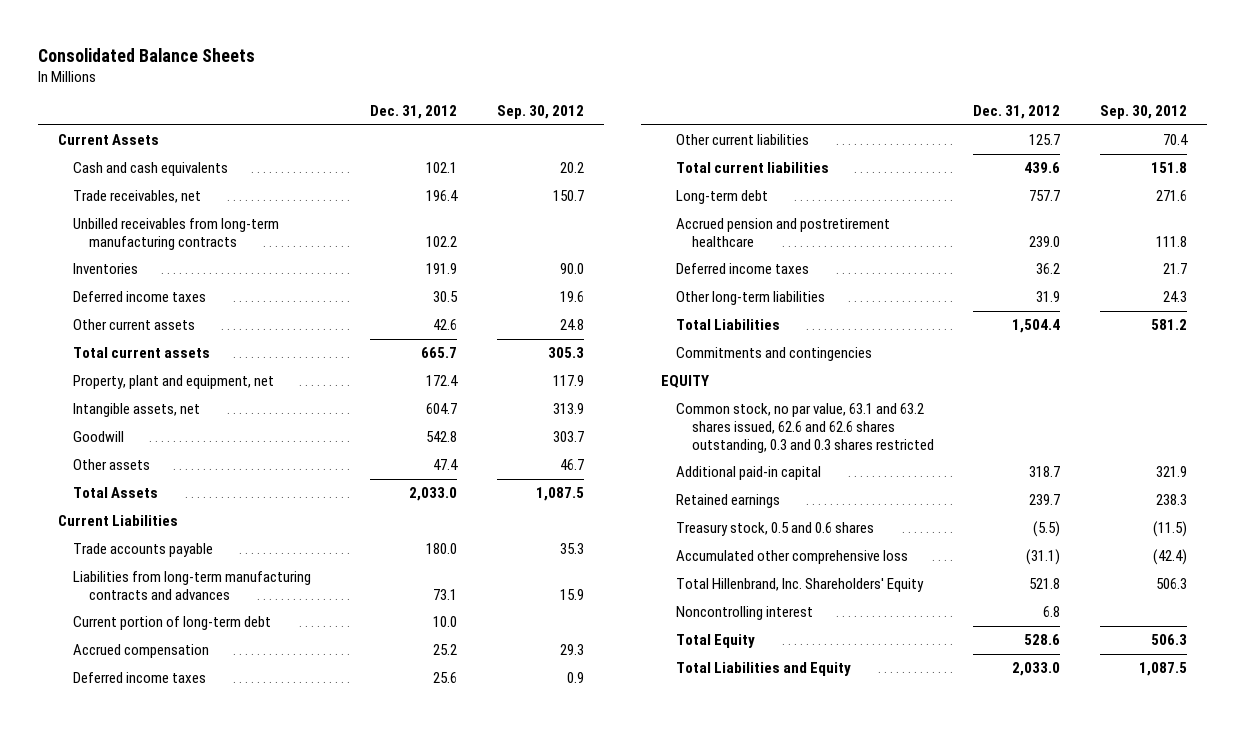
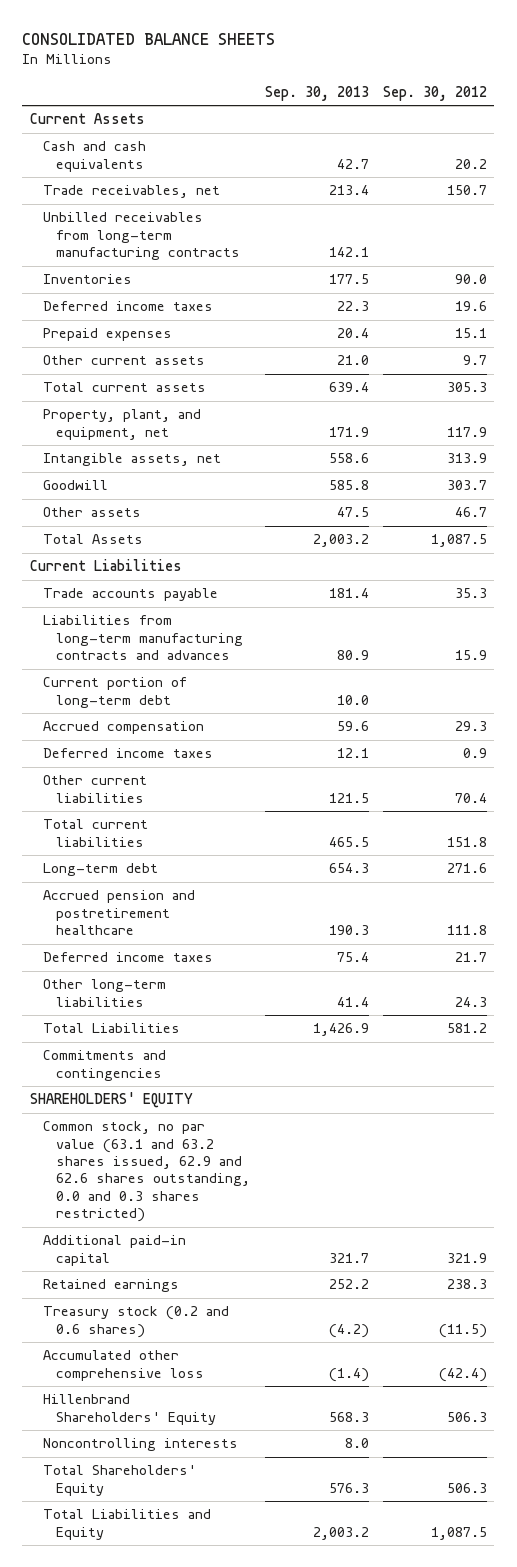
[38,47,256,62] Consolidated Balance Sheets -> [22,32,276,45] CONSOLIDATED BALANCE SHEETS
[370,105,458,120] Dec. 31, 2012 -> none
none -> [264,85,369,101] Sep. 30, 2013
none -> [43,328,173,342] Prepaid expenses
[559,319,584,331] 24.8 -> [463,355,488,366] 9.7
[73,375,275,390] Property, plant and equipment, net -> [43,409,202,440] Property, plant, and equipment, net
[661,375,710,389] EQUITY -> [29,1092,193,1109] SHAREHOLDERS' EQUITY
[676,403,934,453] Common stock, no par value, 63.1 and 63.2 shares issued, 62.6 and 62.6 shares outstanding, 0.3 and 0.3 shares restricted -> [43,1121,251,1223] Common stock, no par value (63.1 and 63.2 shares issued, 62.9 and 62.6 shares outstanding, 0.0 and 0.3 shares restricted)
[676,522,875,537] Treasury stock, 0.5 and 0.6 shares -> [43,1306,230,1338] Treasury stock (0.2 and 0.6 shares)
[676,578,925,593] Total Hillenbrand, Inc. Shareholders' Equity -> [43,1394,217,1425] Hillenbrand Shareholders' Equity
[676,606,814,621] Noncontrolling interest -> [43,1438,239,1452] Noncontrolling interests
[676,634,756,649] Total Equity -> [43,1465,197,1496] Total Shareholders' Equity

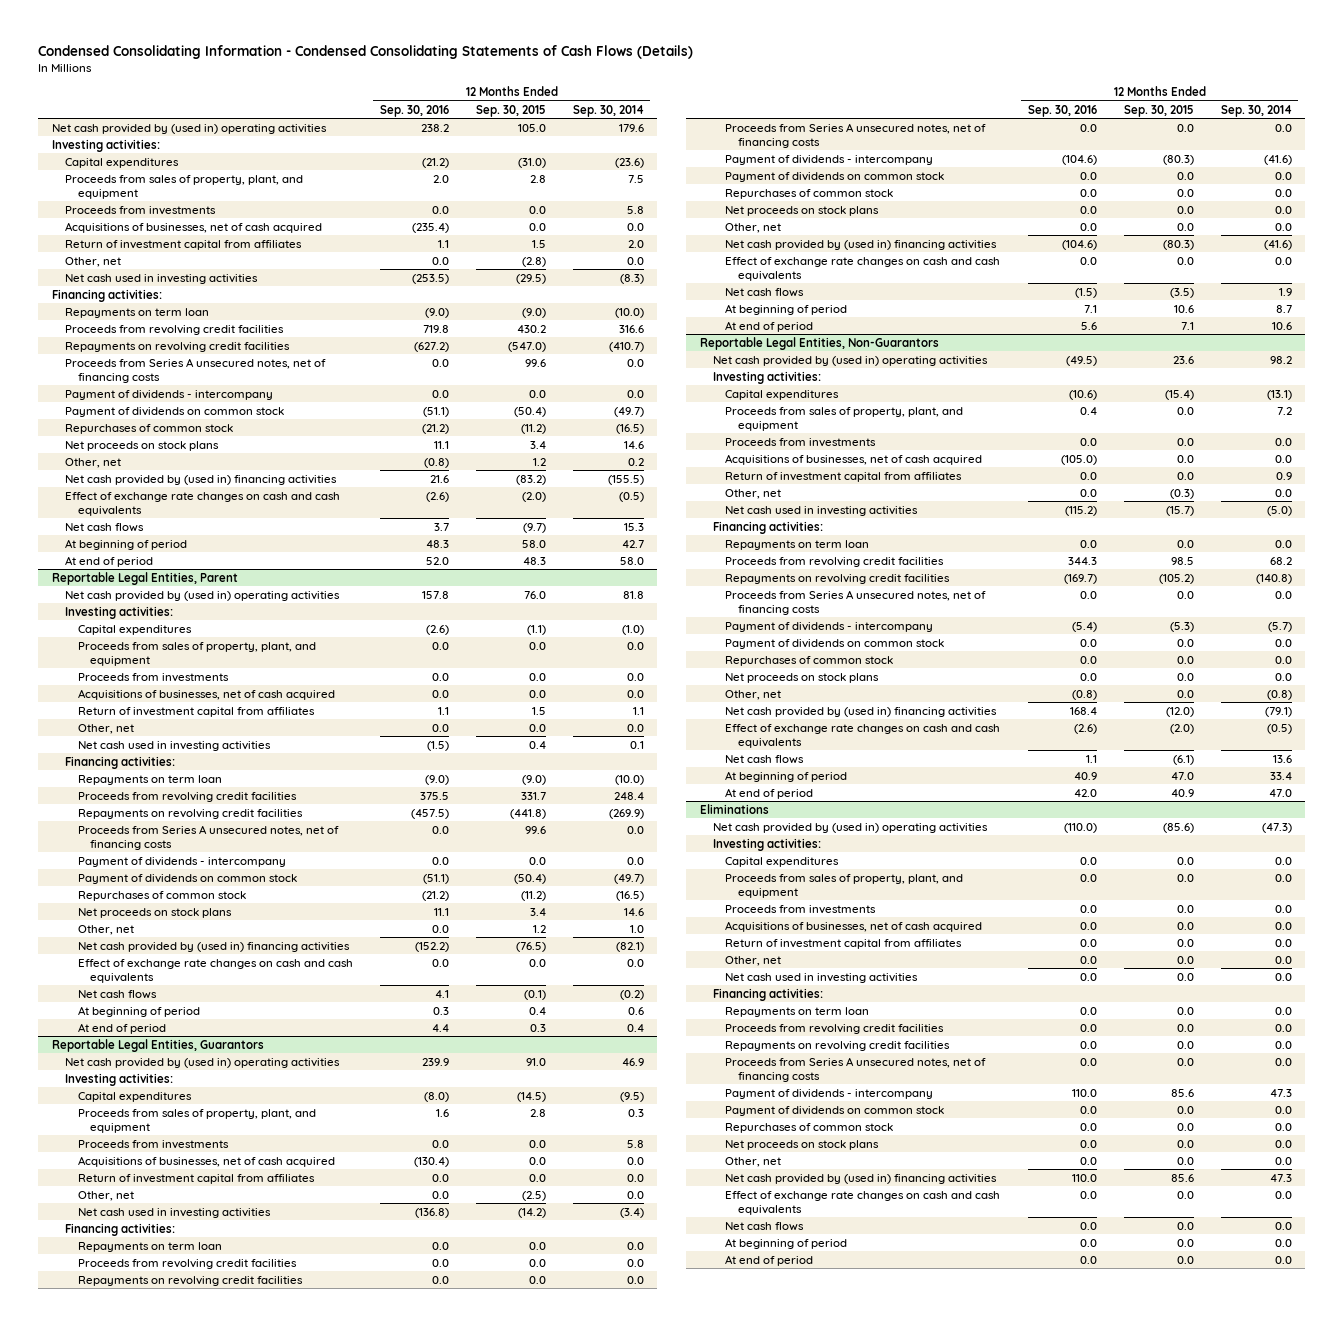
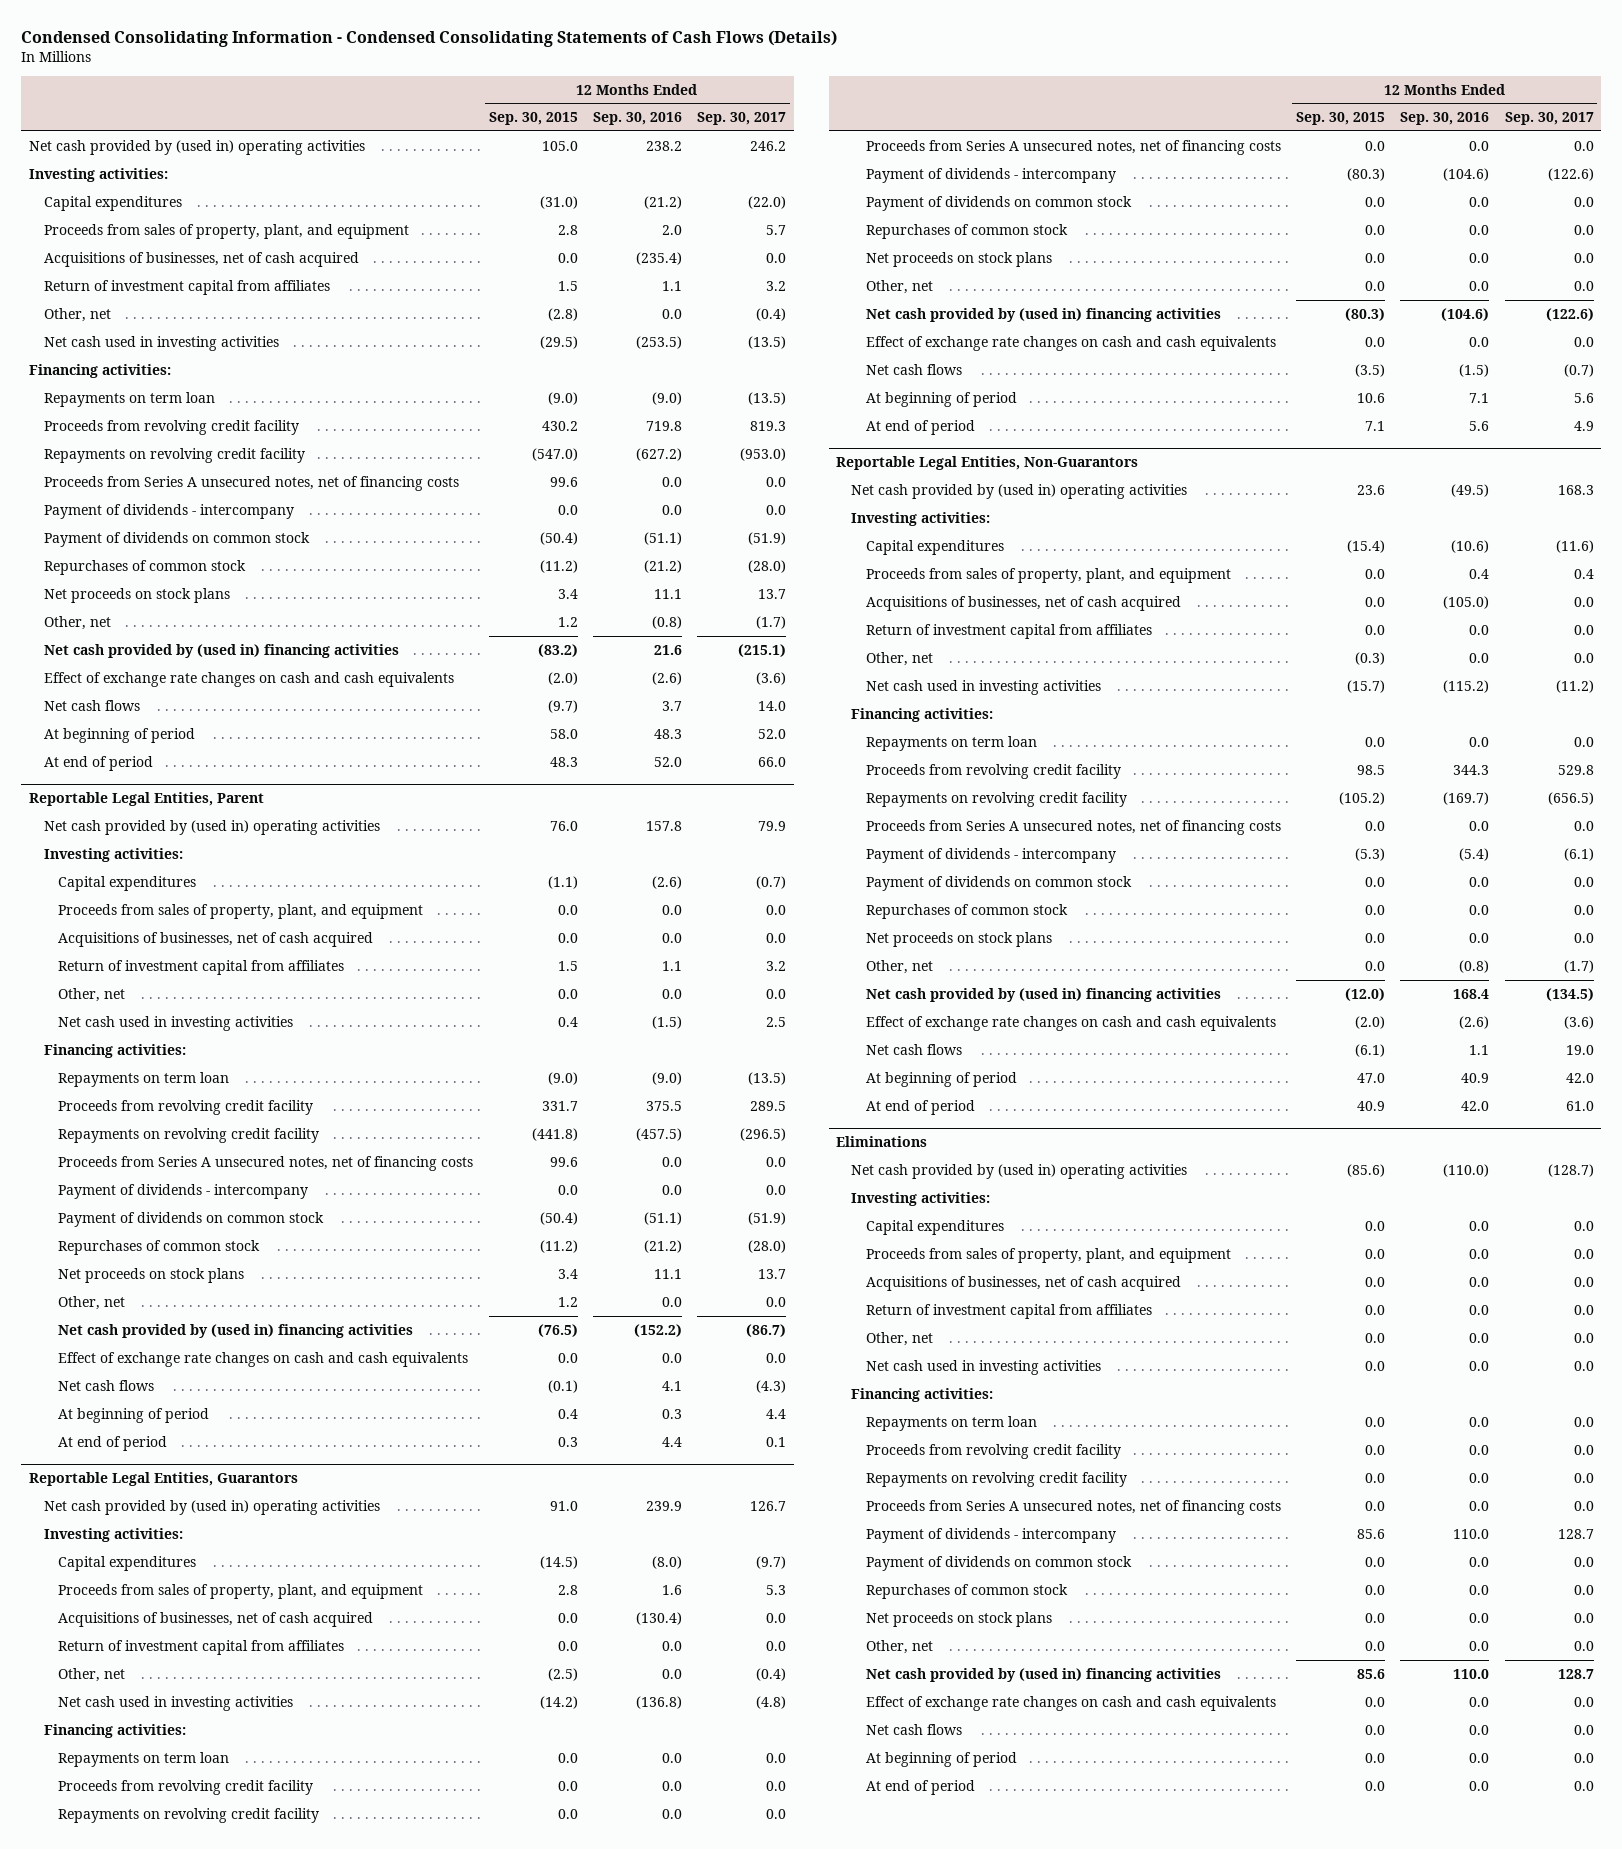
[572,104,644,117] Sep. 30, 2014 -> none
none -> [696,112,786,126] Sep. 30, 2017
[64,205,216,215] Proceeds from investments -> none
[64,324,284,335] Proceeds from revolving credit facilities -> [43,419,299,435] Proceeds from revolving credit facility
[64,341,290,352] Repayments on revolving credit facilities -> [43,447,305,463] Repayments on revolving credit facility
[77,672,229,682] Proceeds from investments -> none
[77,791,297,802] Proceeds from revolving credit facilities -> [58,1099,314,1115] Proceeds from revolving credit facility
[77,808,303,819] Repayments on revolving credit facilities -> [58,1127,320,1143] Repayments on revolving credit facility
[77,1139,229,1149] Proceeds from investments -> none
[77,1258,297,1269] Proceeds from revolving credit facilities -> [58,1779,314,1795] Proceeds from revolving credit facility
[77,1275,303,1286] Repayments on revolving credit facilities -> [58,1807,320,1823] Repayments on revolving credit facility
[725,437,877,447] Proceeds from investments -> none
[725,556,945,567] Proceeds from revolving credit facilities -> [865,763,1121,779] Proceeds from revolving credit facility
[725,573,951,584] Repayments on revolving credit facilities -> [865,791,1127,807] Repayments on revolving credit facility
[725,904,877,914] Proceeds from investments -> none
[725,1023,945,1034] Proceeds from revolving credit facilities -> [865,1443,1121,1459] Proceeds from revolving credit facility
[725,1040,951,1051] Repayments on revolving credit facilities -> [865,1471,1127,1487] Repayments on revolving credit facility

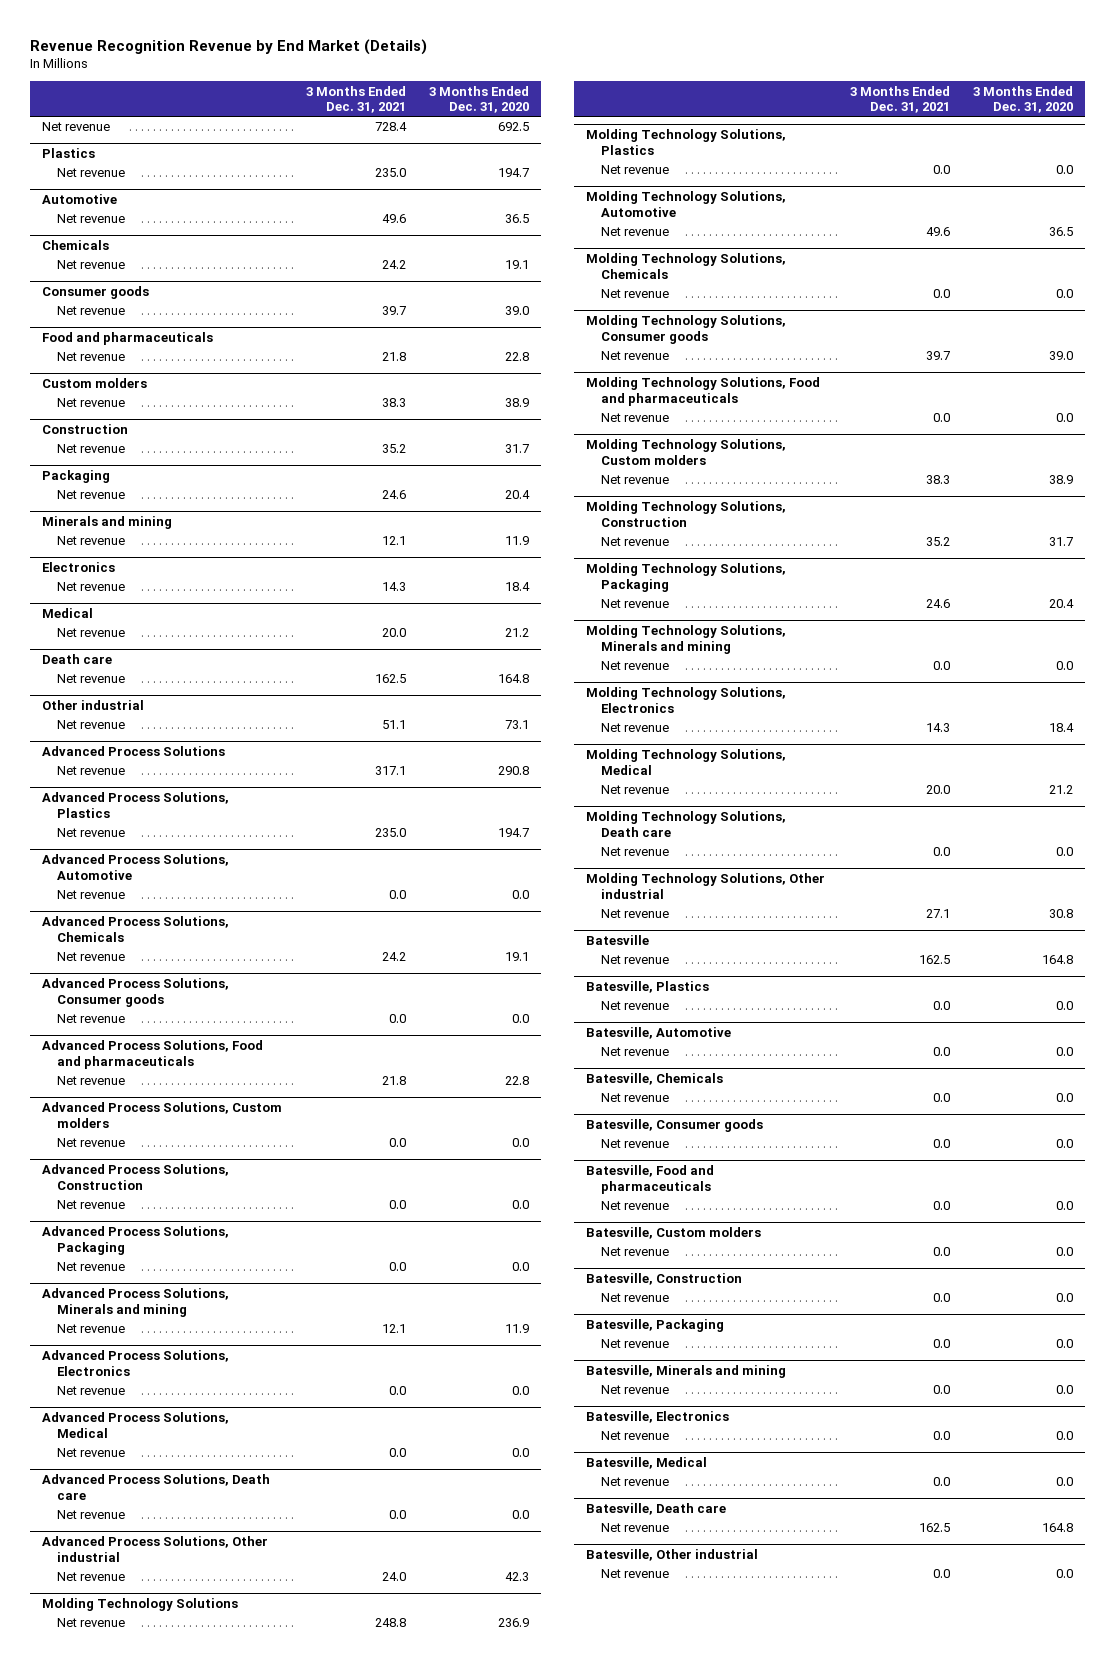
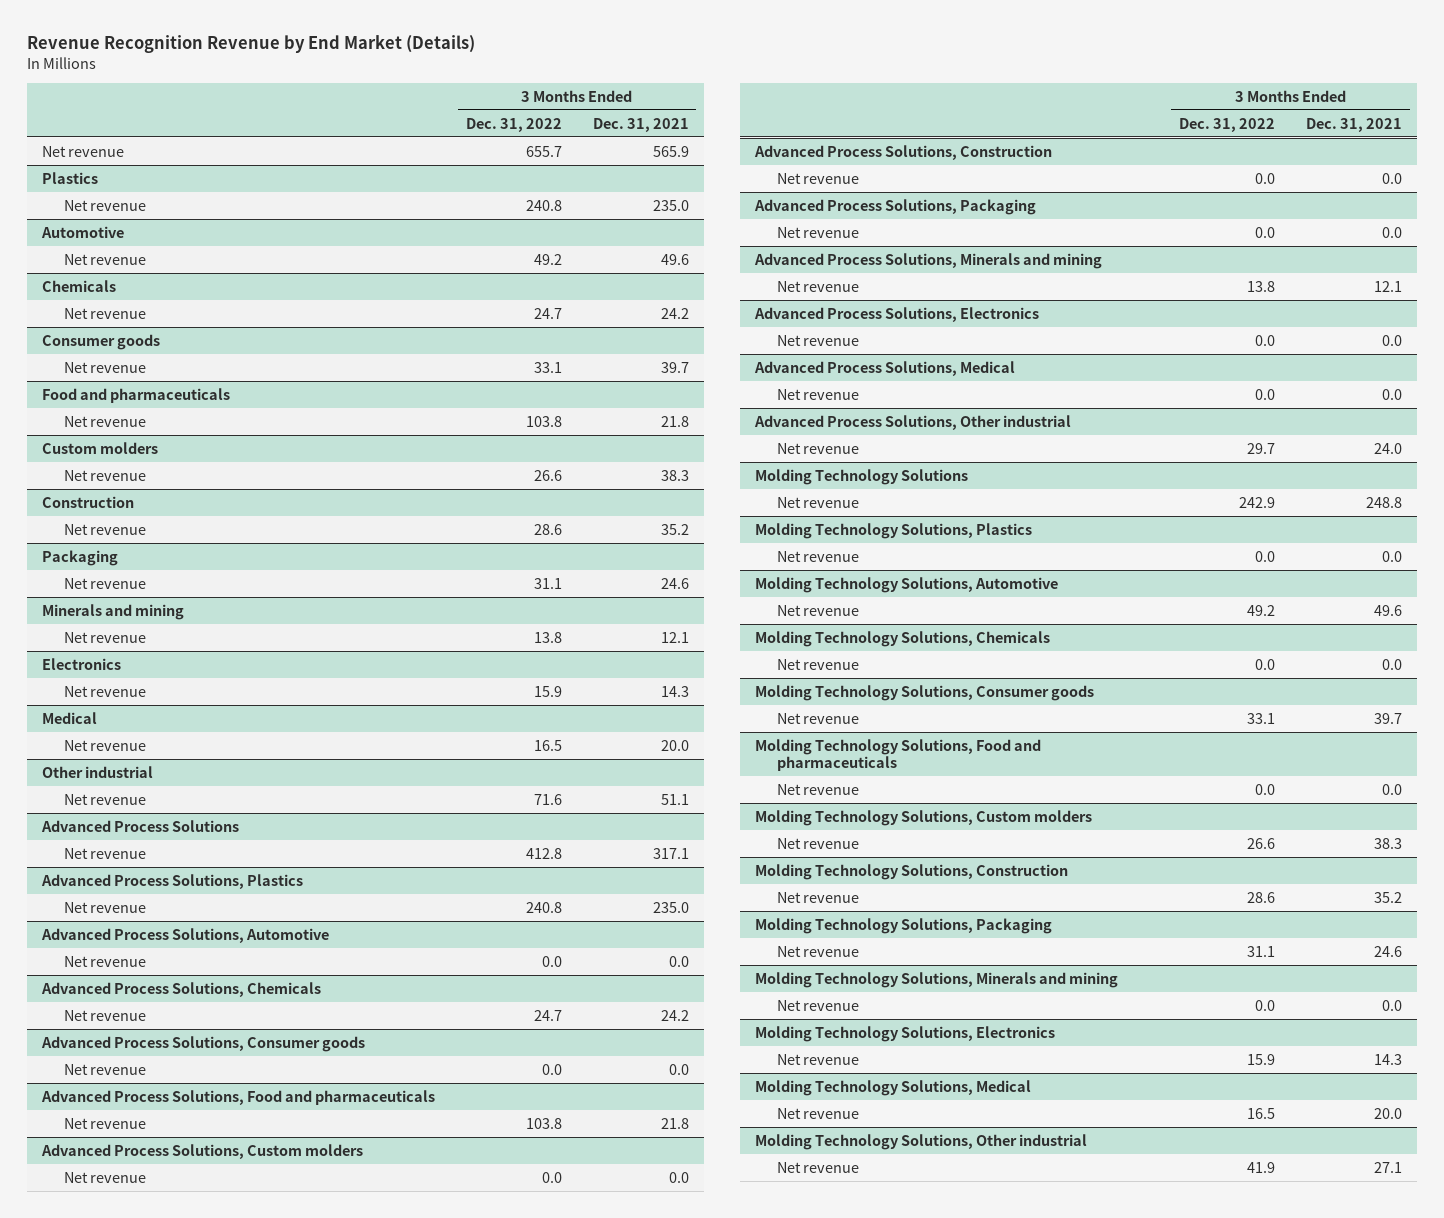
[429,85,530,114] 3 Months Ended Dec. 31, 2020 -> none
none -> [465,117,562,132] Dec. 31, 2022
[374,122,407,132] 728.4 -> [652,145,689,157] 565.9
[42,654,113,665] Death care -> none
[56,674,125,684] Net revenue -> none
[42,1474,271,1500] Advanced Process Solutions, Death care -> none
[56,1510,125,1520] Net revenue -> none
[585,811,786,837] Molding Technology Solutions, Death care -> none
[600,847,669,857] Net revenue -> none
[585,935,649,946] Batesville -> none
[600,955,669,965] Net revenue -> none
[585,981,709,994] Batesville, Plastics -> none
[600,1001,669,1011] Net revenue -> none
[585,1027,731,1040] Batesville, Automotive -> none
[600,1047,669,1057] Net revenue -> none
[585,1073,723,1086] Batesville, Chemicals -> none
[600,1093,669,1103] Net revenue -> none
[585,1119,763,1133] Batesville, Consumer goods -> none
[600,1139,669,1149] Net revenue -> none
[585,1165,714,1194] Batesville, Food and pharmaceuticals -> none
[600,1201,669,1211] Net revenue -> none
[585,1227,761,1240] Batesville, Custom molders -> none
[600,1247,669,1257] Net revenue -> none
[585,1273,742,1286] Batesville, Construction -> none
[600,1293,669,1303] Net revenue -> none
[585,1319,724,1333] Batesville, Packaging -> none
[600,1339,669,1349] Net revenue -> none
[585,1365,786,1379] Batesville, Minerals and mining -> none
[600,1385,669,1395] Net revenue -> none
[585,1411,729,1424] Batesville, Electronics -> none
[600,1431,669,1441] Net revenue -> none
[585,1457,707,1470] Batesville, Medical -> none
[600,1477,669,1487] Net revenue -> none
[585,1503,726,1516] Batesville, Death care -> none
[600,1523,669,1533] Net revenue -> none
[585,1549,758,1562] Batesville, Other industrial -> none
[600,1569,669,1579] Net revenue -> none

